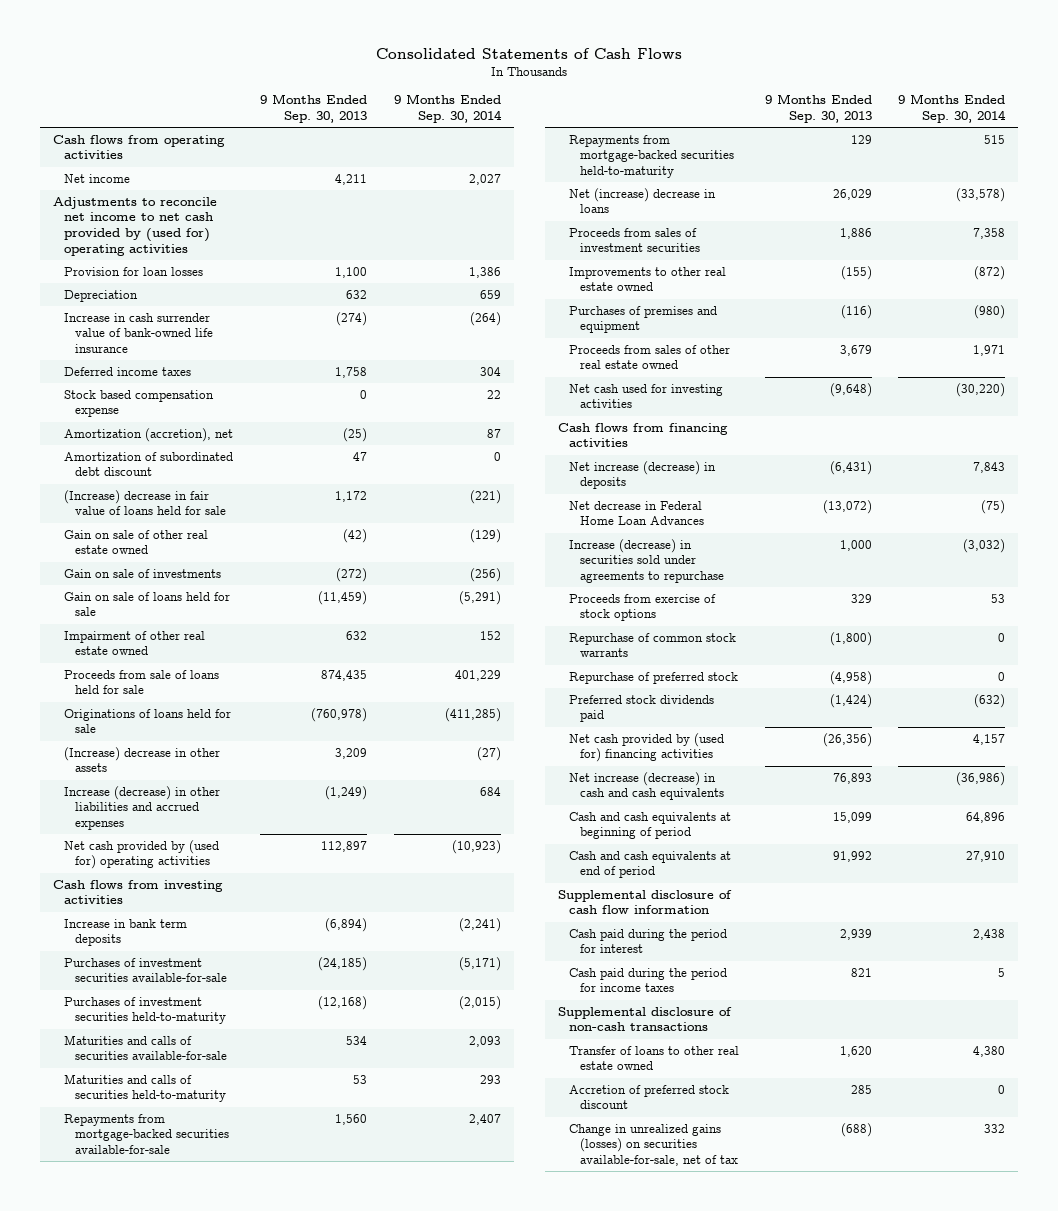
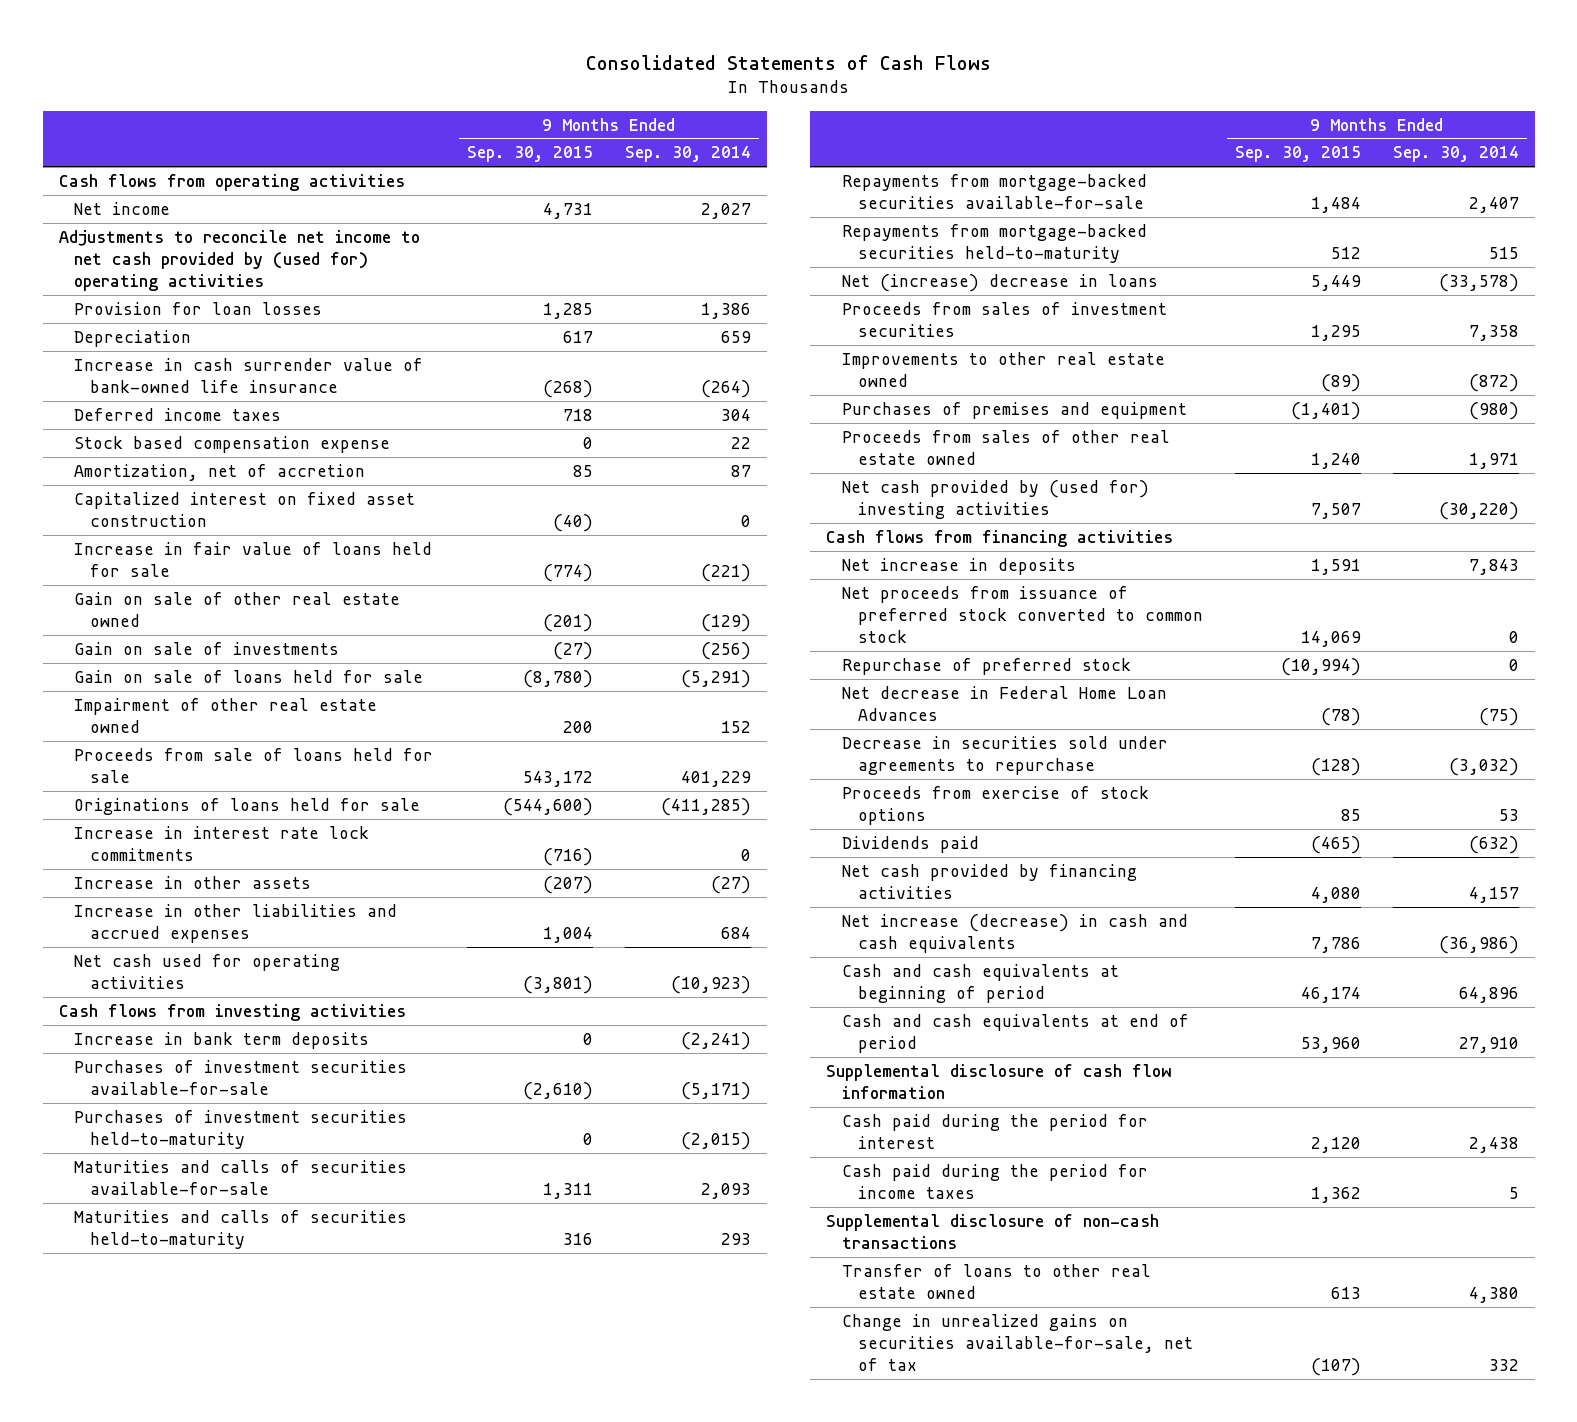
[260,94,368,124] 9 Months Ended Sep. 30, 2013 -> none
none -> [466,146,593,163] Sep. 30, 2015
[64,451,234,477] Amortization of subordinated debt discount -> none
[64,427,234,442] Amortization (accretion), net -> [74,463,366,481] Amortization, net of accretion
none -> [74,491,416,528] Capitalized interest on fixed asset construction
[64,489,227,516] (Increase) decrease in fair value of loans held for sale -> [74,541,433,578] Increase in fair value of loans held for sale
none -> [74,825,370,862] Increase in interest rate lock commitments
[64,746,221,773] (Increase) decrease in other assets -> [74,875,312,889] Increase in other assets
[64,785,221,831] Increase (decrease) in other liabilities and accrued expenses -> [74,903,398,944] Increase in other liabilities and accrued expenses
[64,839,220,870] Net cash provided by (used for) operating activities -> [74,953,341,990] Net cash used for operating activities
[568,383,723,409] Net cash used for investing activities -> [842,479,1150,520] Net cash provided by (used for) investing activities
[568,460,716,490] Net increase (decrease) in deposits -> [842,557,1077,575] Net increase in deposits
none -> [842,585,1203,644] Net proceeds from issuance of preferred stock converted to common stock
[568,671,738,684] Repurchase of preferred stock -> [842,657,1132,675] Repurchase of preferred stock
[568,538,724,584] Increase (decrease) in securities sold under agreements to repurchase -> [842,735,1169,776] Decrease in securities sold under agreements to repurchase
[568,632,736,658] Repurchase of common stock warrants -> none
[568,694,714,723] Preferred stock dividends paid -> [842,835,980,853] Dividends paid
[568,732,724,763] Net cash provided by (used for) financing activities -> [842,863,1138,900] Net cash provided by financing activities
[568,1084,729,1110] Accretion of preferred stock discount -> none
[568,1123,738,1167] Change in unrealized gains (losses) on securities available-for-sale, net of tax -> [842,1313,1193,1372] Change in unrealized gains on securities available-for-sale, net of tax

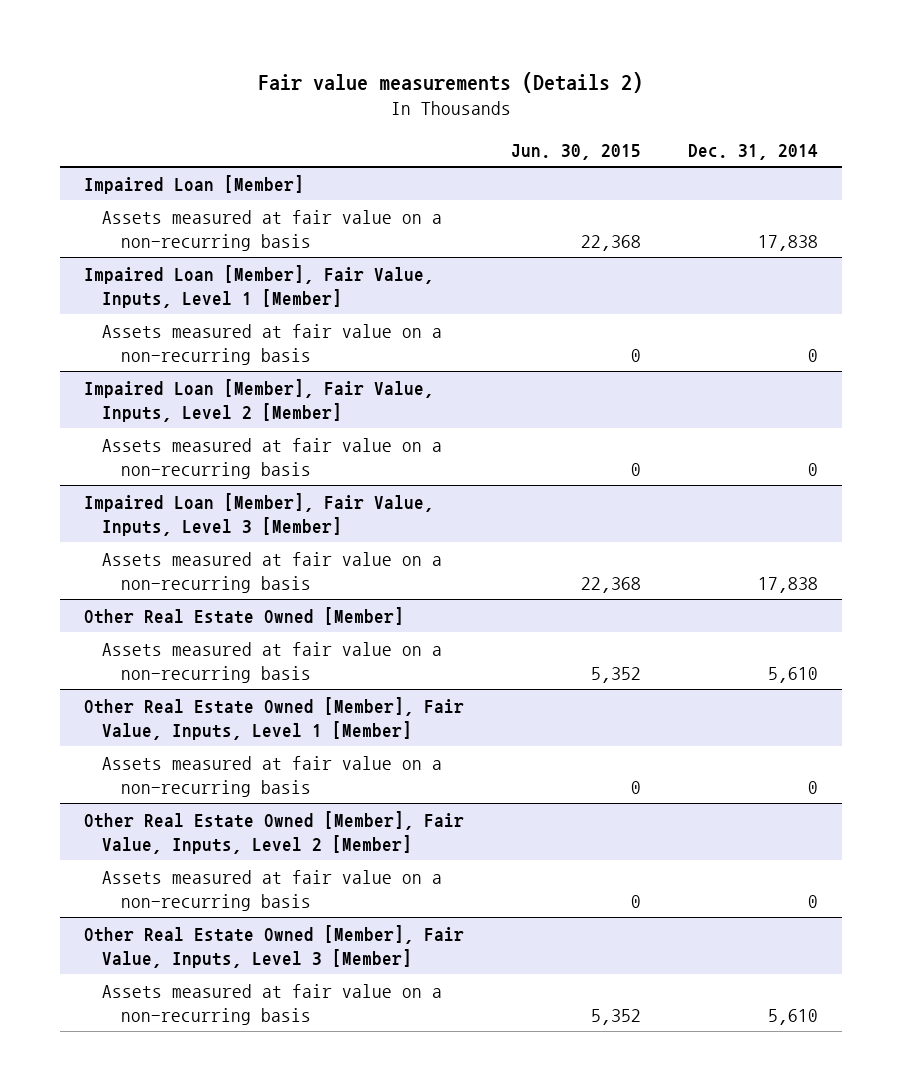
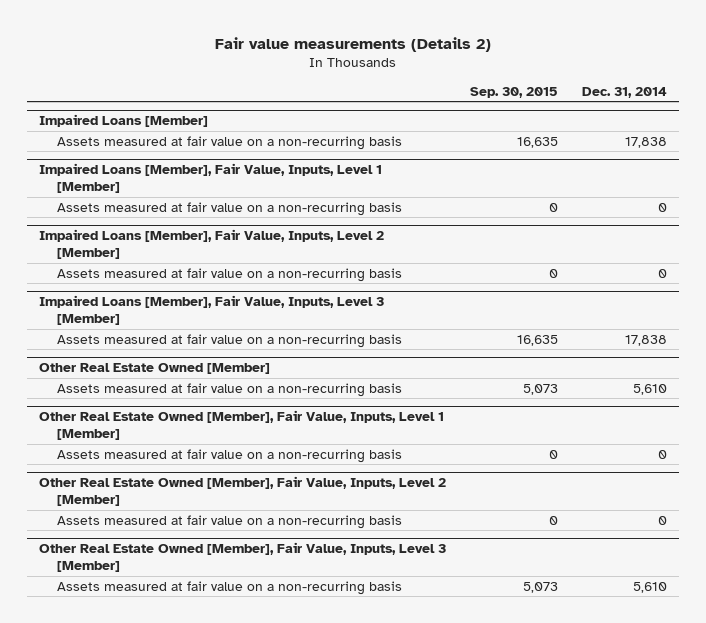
[510,143,641,160] Jun. 30, 2015 -> none
none -> [470,86,559,98] Sep. 30, 2015
[83,174,304,194] Impaired Loan [Member] -> [39,114,209,128] Impaired Loans [Member]
[83,264,434,308] Impaired Loan [Member], Fair Value, Inputs, Level 1 [Member] -> [39,163,383,194] Impaired Loans [Member], Fair Value, Inputs, Level 1 [Member]
[83,378,434,422] Impaired Loan [Member], Fair Value, Inputs, Level 2 [Member] -> [39,229,385,260] Impaired Loans [Member], Fair Value, Inputs, Level 2 [Member]
[83,492,434,536] Impaired Loan [Member], Fair Value, Inputs, Level 3 [Member] -> [39,295,385,326] Impaired Loans [Member], Fair Value, Inputs, Level 3 [Member]

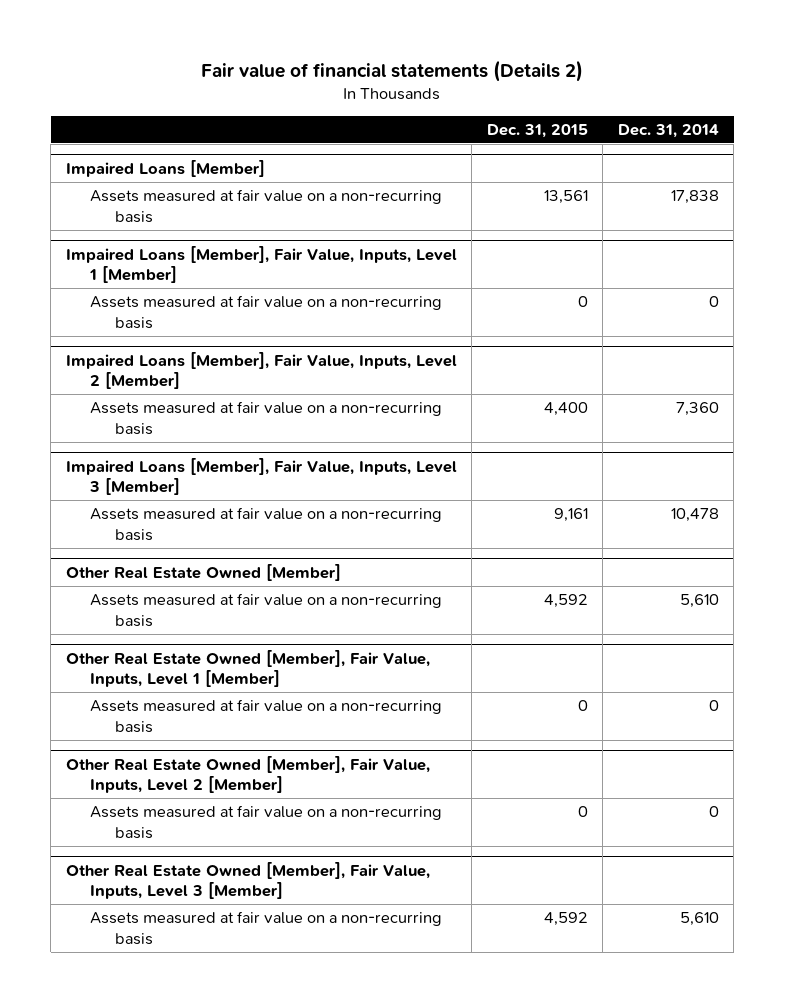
[215,36,492,52] Fair value measurements (Details 2) -> [201,59,584,82] Fair value of financial statements (Details 2)
[470,86,559,98] Sep. 30, 2015 -> none
none -> [486,123,588,138] Dec. 31, 2015
[658,268,668,278] 0 -> [675,402,719,417] 7,360
[625,334,668,346] 17,838 -> [670,508,719,523] 10,478

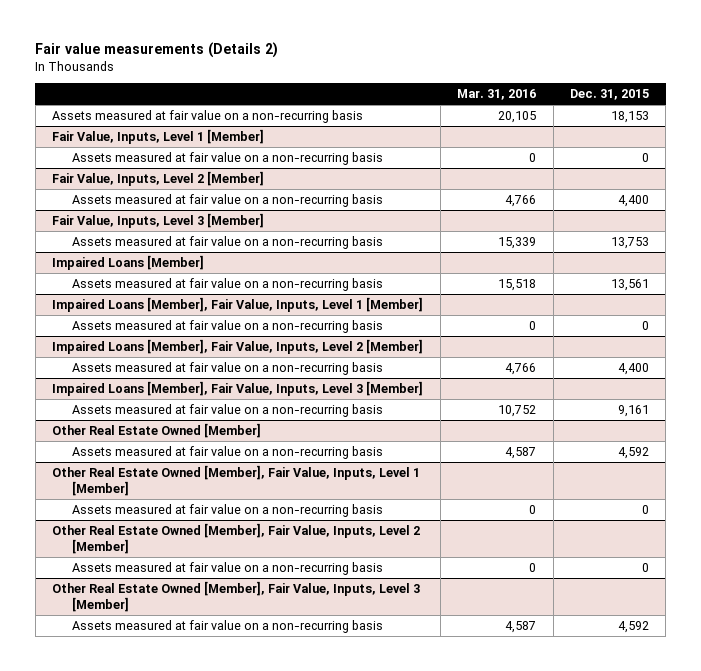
[201,59,584,82] Fair value of financial statements (Details 2) -> [35,42,279,59] Fair value measurements (Details 2)
[617,123,719,138] Dec. 31, 2014 -> none
none -> [457,89,537,101] Mar. 31, 2016
none -> [52,109,364,123] Assets measured at fair value on a non-recurring basis
none -> [52,128,265,144] Fair Value, Inputs, Level 1 [Member]
none -> [71,151,383,165] Assets measured at fair value on a non-recurring basis
none -> [52,170,265,186] Fair Value, Inputs, Level 2 [Member]
none -> [71,193,383,207] Assets measured at fair value on a non-recurring basis
none -> [52,212,265,228] Fair Value, Inputs, Level 3 [Member]
none -> [71,235,383,249] Assets measured at fair value on a non-recurring basis

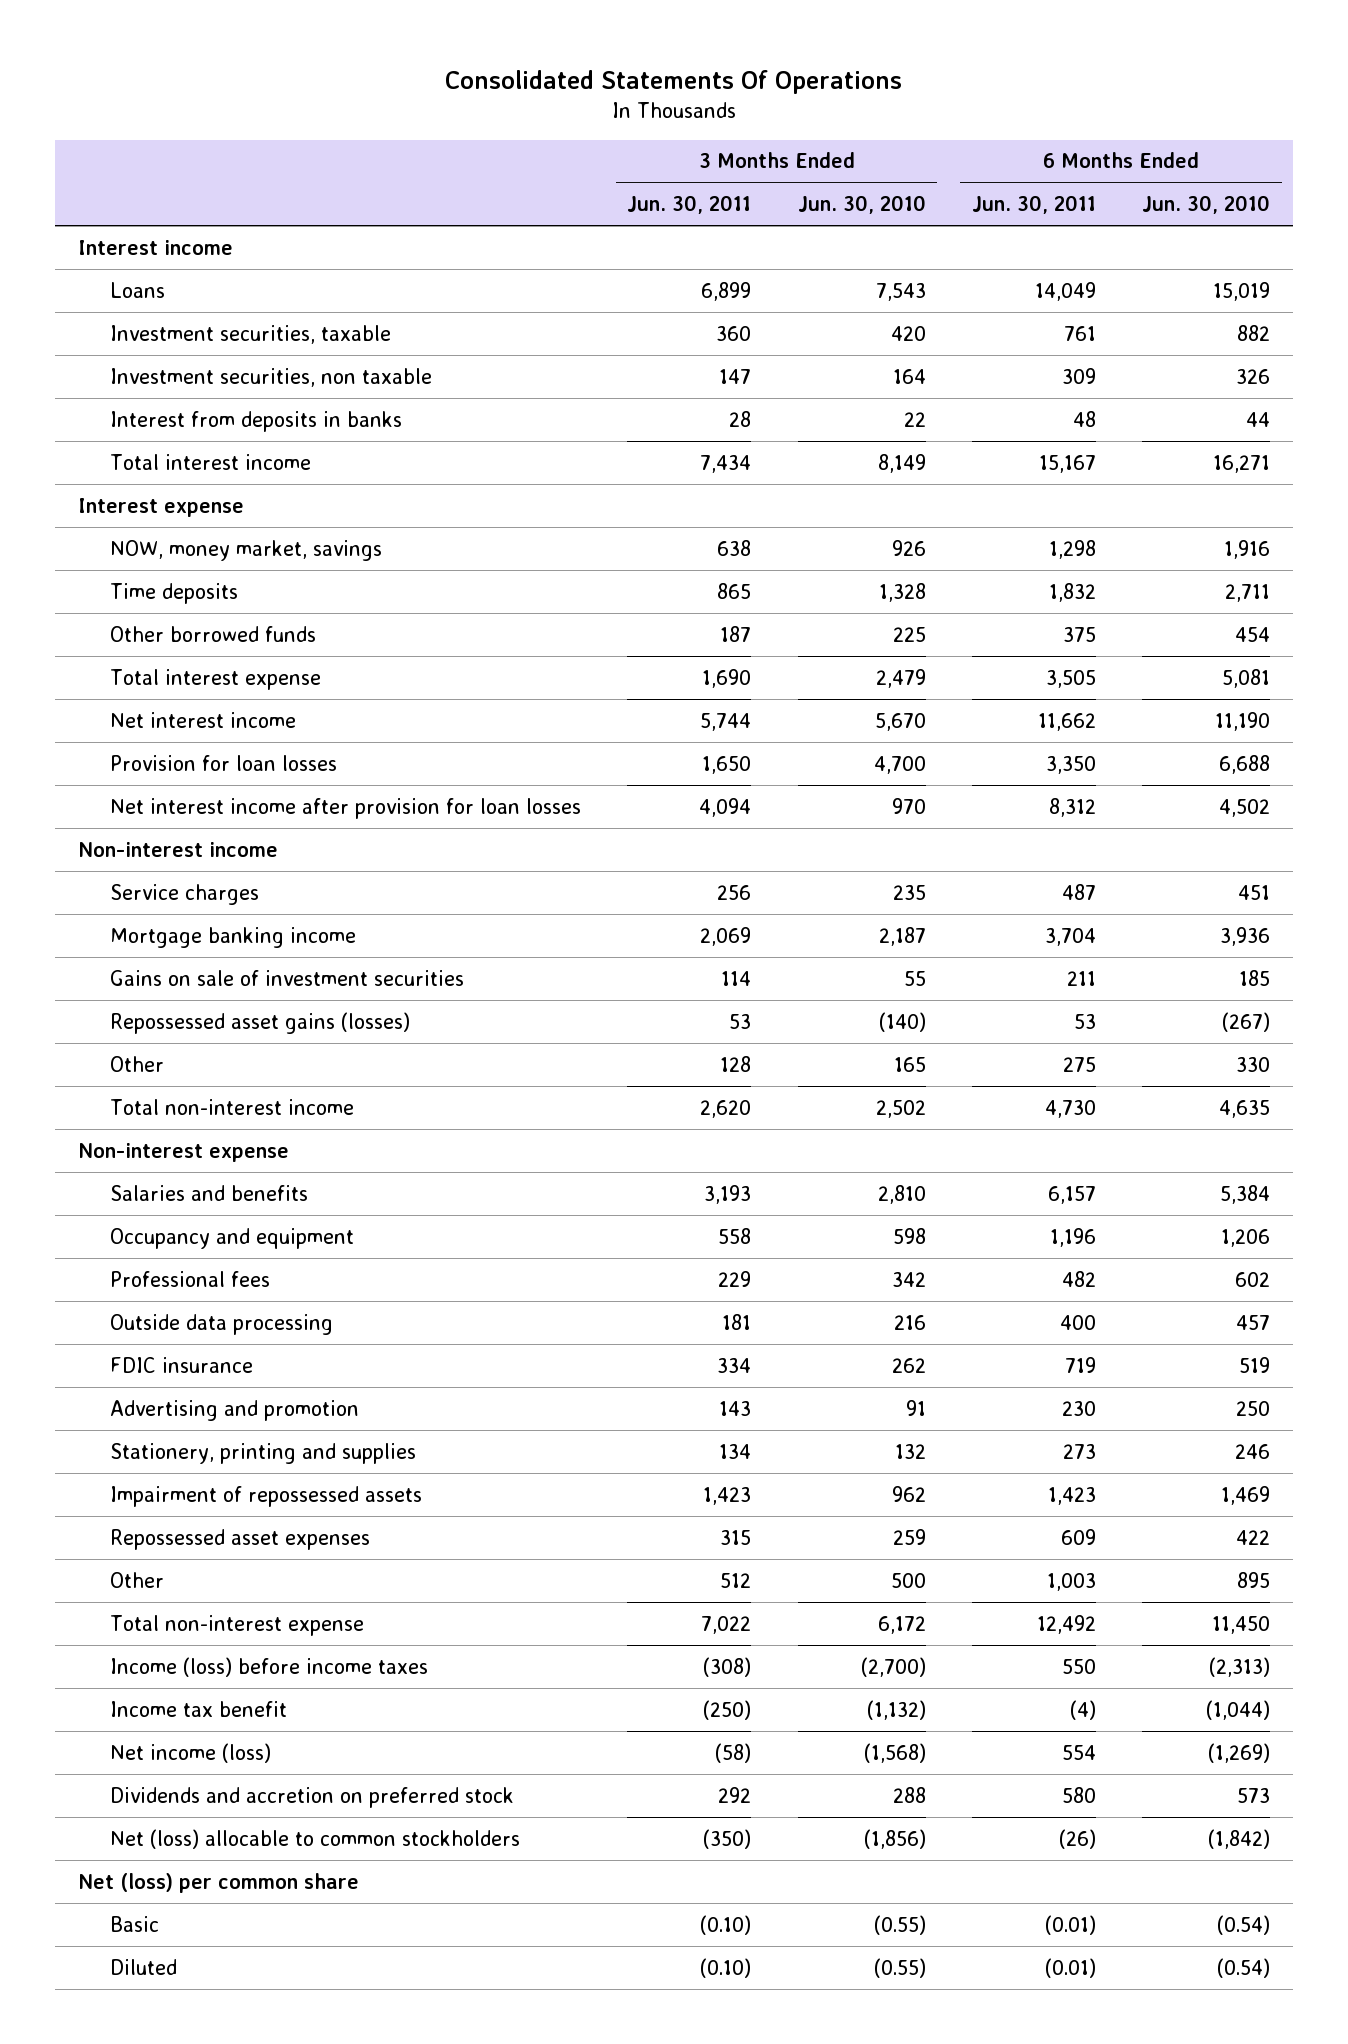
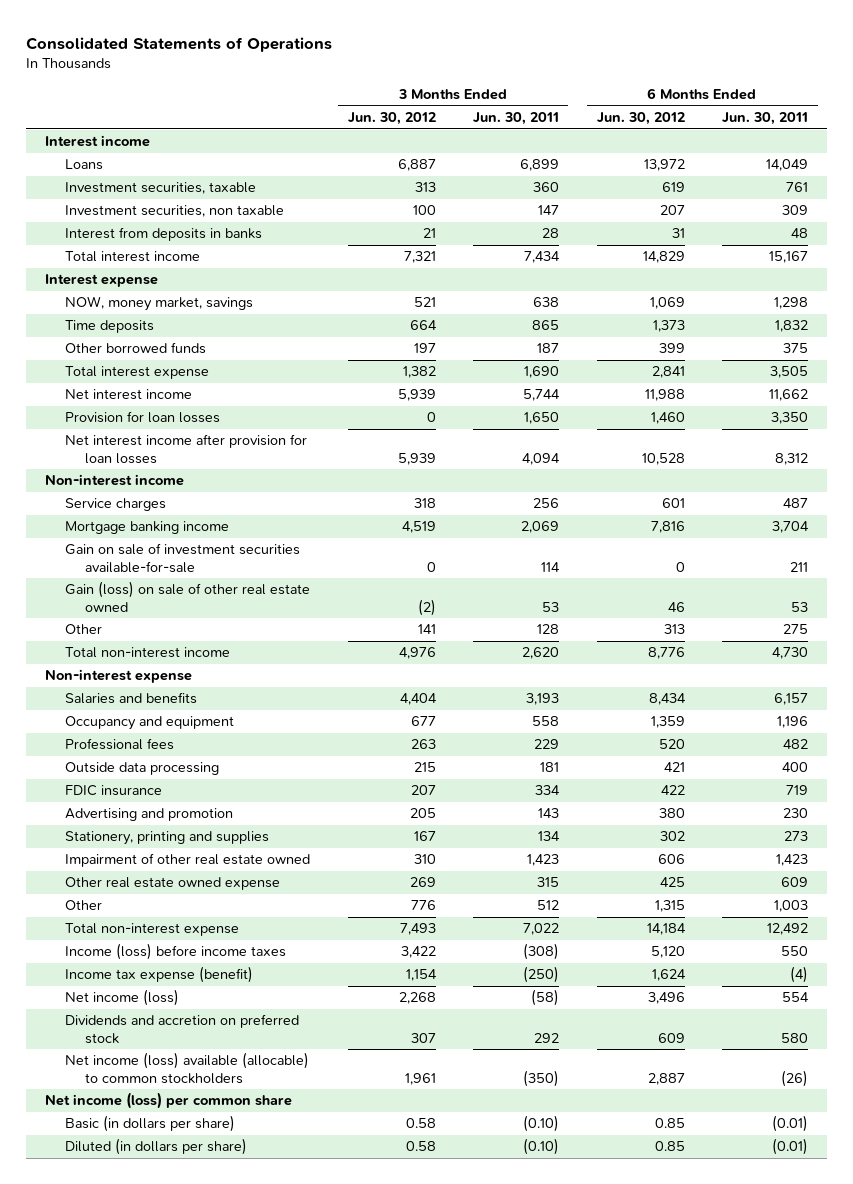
[445,69,903,94] Consolidated Statements Of Operations -> [26,36,333,52] Consolidated Statements of Operations
[797,195,926,215] Jun. 30, 2010 -> none
[1142,195,1271,215] Jun. 30, 2010 -> none
none -> [347,111,436,125] Jun. 30, 2012
none -> [596,111,685,125] Jun. 30, 2012
[110,969,465,986] Gains on sale of investment securities -> [65,543,301,573] Gain on sale of investment securities available-for-sale
[110,1011,411,1034] Repossessed asset gains (losses) -> [65,581,311,612] Gain (loss) on sale of other real estate owned
[110,1485,423,1507] Impairment of repossessed assets -> [65,853,311,868] Impairment of other real estate owned
[110,1528,371,1550] Repossessed asset expenses -> [65,877,281,891] Other real estate owned expense
[110,1700,288,1717] Income tax benefit -> [65,966,254,984] Income tax expense (benefit)
[110,1828,521,1849] Net (loss) allocable to common stockholders -> [65,1052,310,1084] Net income (loss) available (allocable) to common stockholders
[77,1872,359,1893] Net (loss) per common share -> [45,1092,293,1110] Net income (loss) per common share
[110,1915,160,1932] Basic -> [65,1115,236,1133] Basic (in dollars per share)
[110,1958,178,1975] Diluted -> [65,1138,248,1156] Diluted (in dollars per share)

